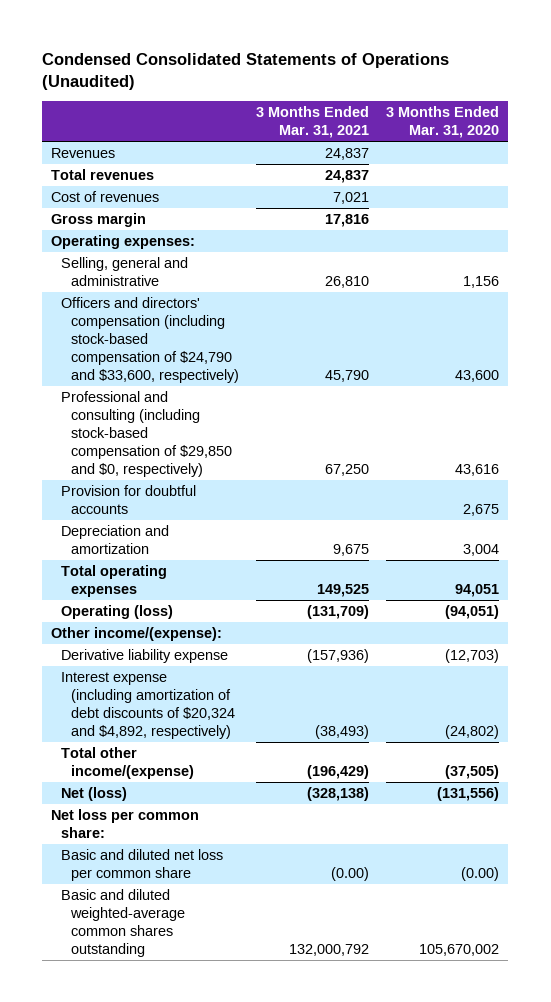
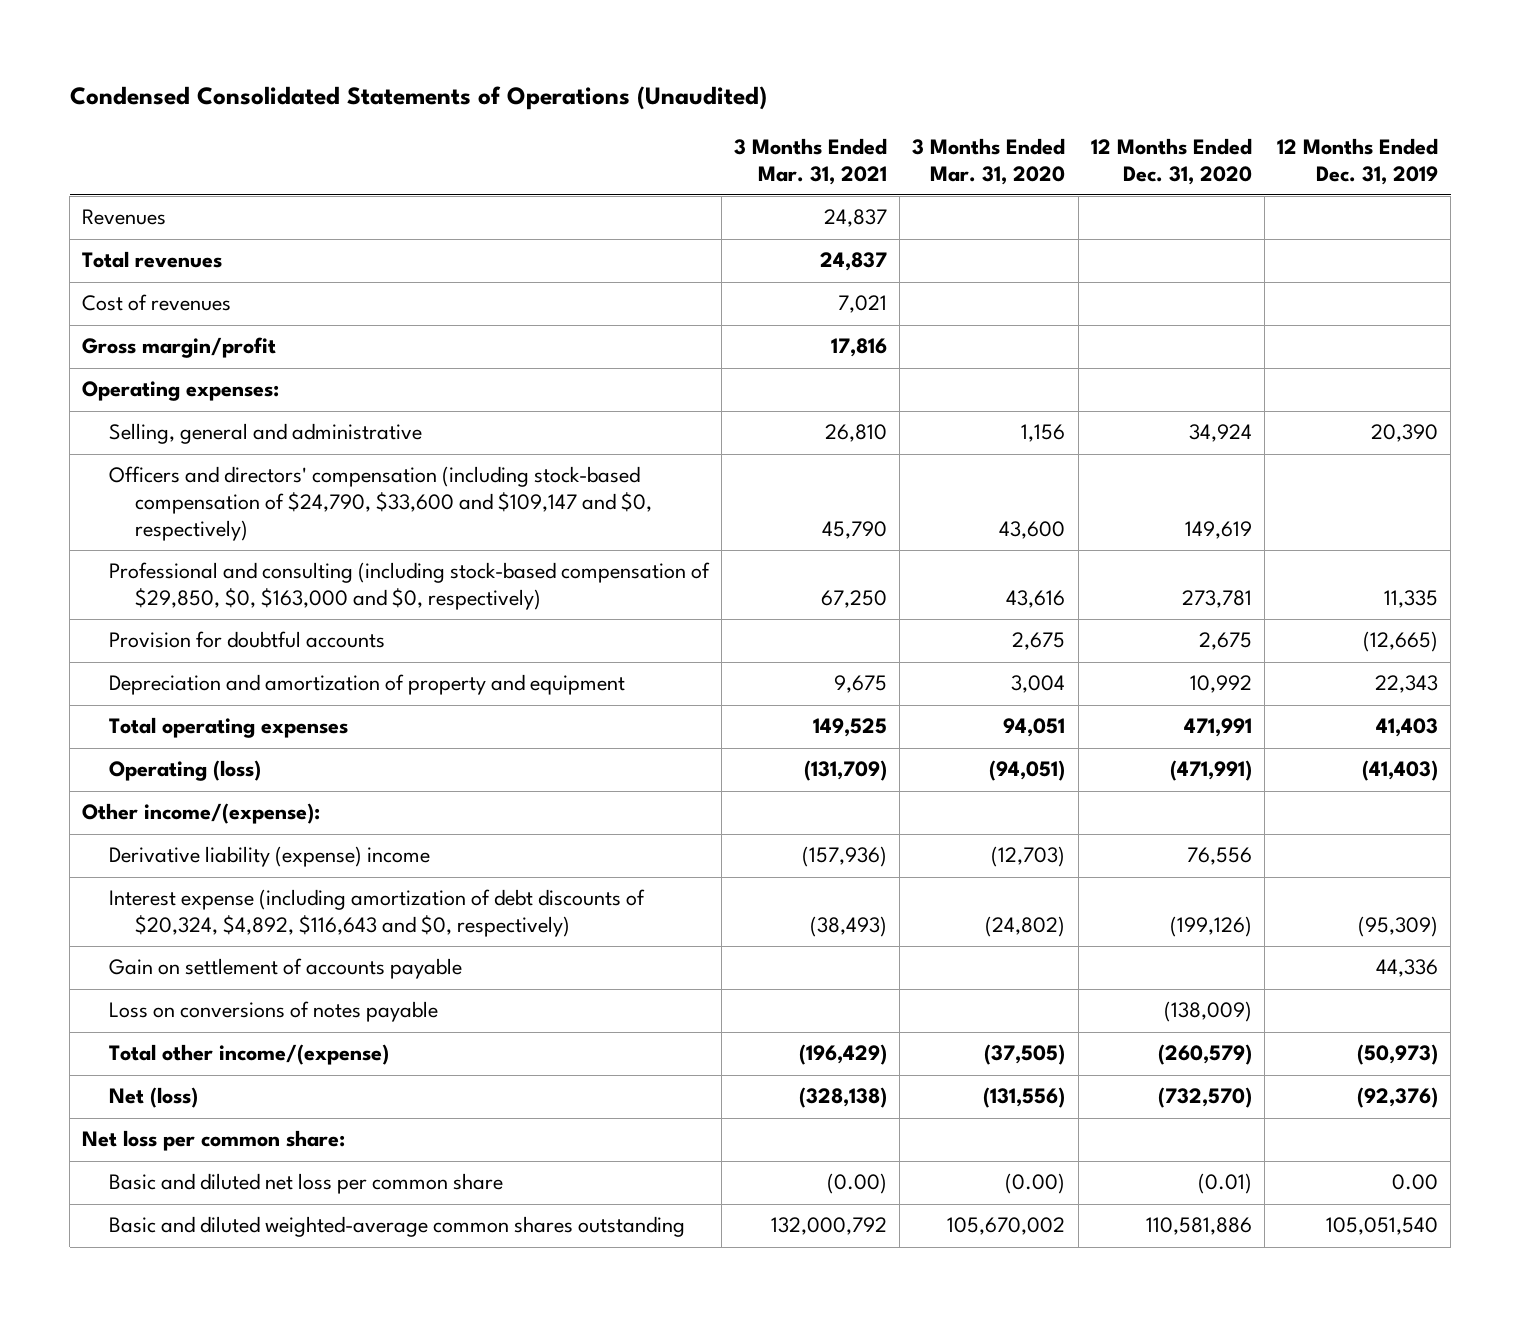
none -> [1090,138,1252,185] 12 Months Ended Dec. 31, 2020
none -> [1277,138,1439,185] 12 Months Ended Dec. 31, 2019
[51,212,147,227] Gross margin -> [82,337,277,359] Gross margin/profit
[61,296,240,383] Officers and directors' compensation (including stock-based compensation of $24,790 and $33,600, respectively) -> [108,466,652,541] Officers and directors' compensation (including stock-based compensation of $24,790, $33,600 and $109,147 and $0, respectively)
[61,390,233,477] Professional and consulting (including stock-based compensation of $29,850 and $0, respectively) -> [108,562,710,611] Professional and consulting (including stock-based compensation of $29,850, $0, $163,000 and $0, respectively)
[61,524,170,554] Depreciation and amortization -> [108,674,625,696] Depreciation and amortization of property and equipment
[61,648,229,663] Derivative liability expense -> [108,846,430,868] Derivative liability (expense) income
[61,671,236,739] Interest expense (including amortization of debt discounts of $20,324 and $4,892, respectively) -> [108,889,645,938] Interest expense (including amortization of debt discounts of $20,324, $4,892, $116,643 and $0, respectively)
none -> [108,958,462,980] Gain on settlement of accounts payable
none -> [108,1001,438,1023] Loss on conversions of notes payable

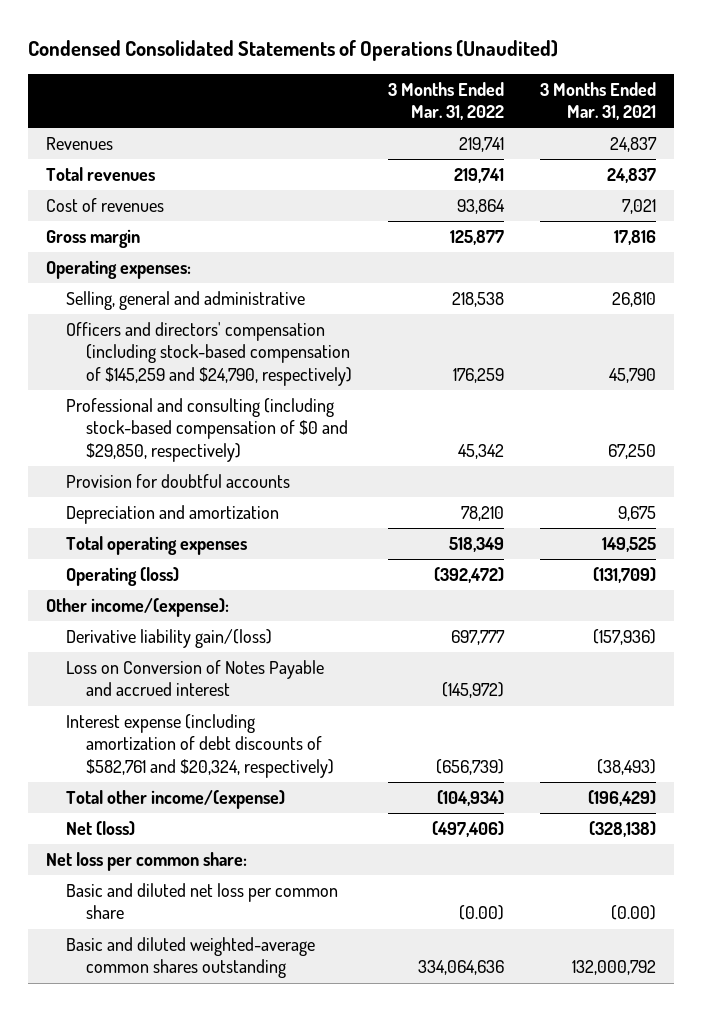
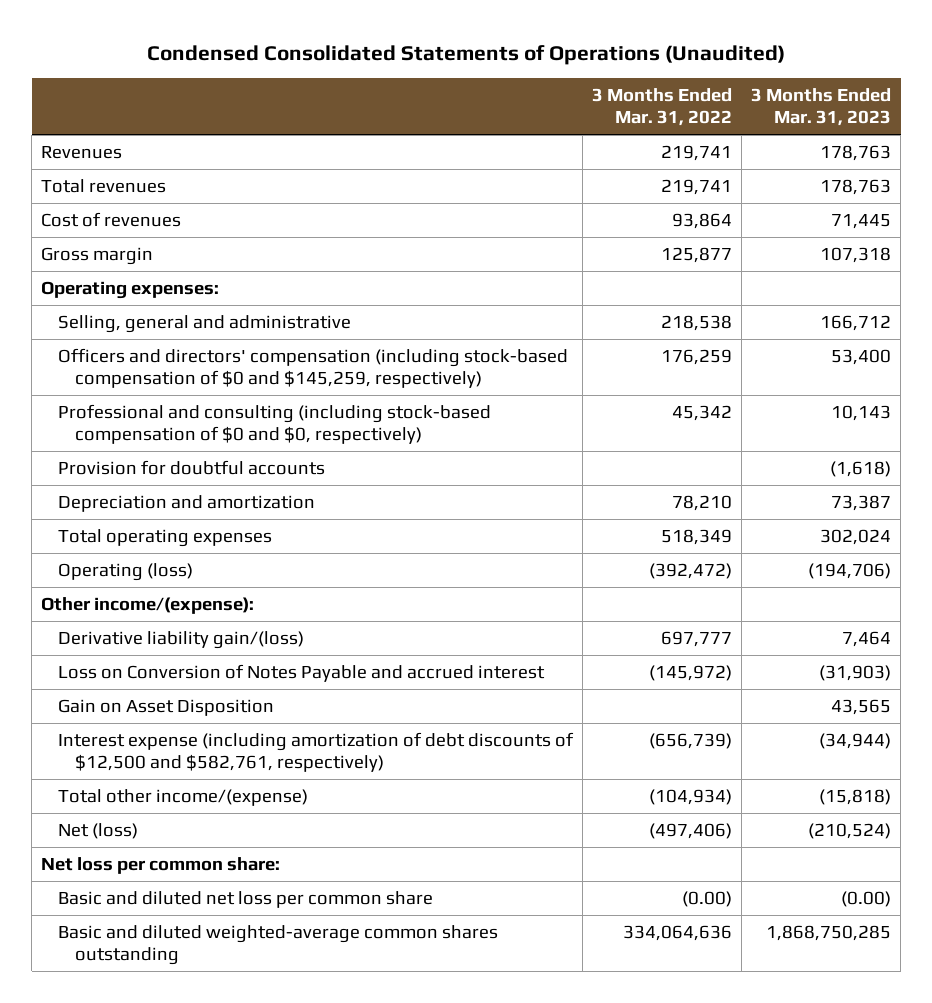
[540,81,657,120] 3 Months Ended Mar. 31, 2021 -> none
none -> [751,88,892,127] 3 Months Ended Mar. 31, 2023
[66,322,353,386] Officers and directors' compensation (including stock-based compensation of $145,259 and $24,790, respectively) -> [57,347,568,388] Officers and directors' compensation (including stock-based compensation of $0 and $145,259, respectively)
[66,398,349,462] Professional and consulting (including stock-based compensation of $0 and $29,850, respectively) -> [57,403,491,444] Professional and consulting (including stock-based compensation of $0 and $0, respectively)
none -> [57,698,274,716] Gain on Asset Disposition
[66,714,335,778] Interest expense (including amortization of debt discounts of $582,761 and $20,324, respectively) -> [57,731,574,772] Interest expense (including amortization of debt discounts of $12,500 and $582,761, respectively)

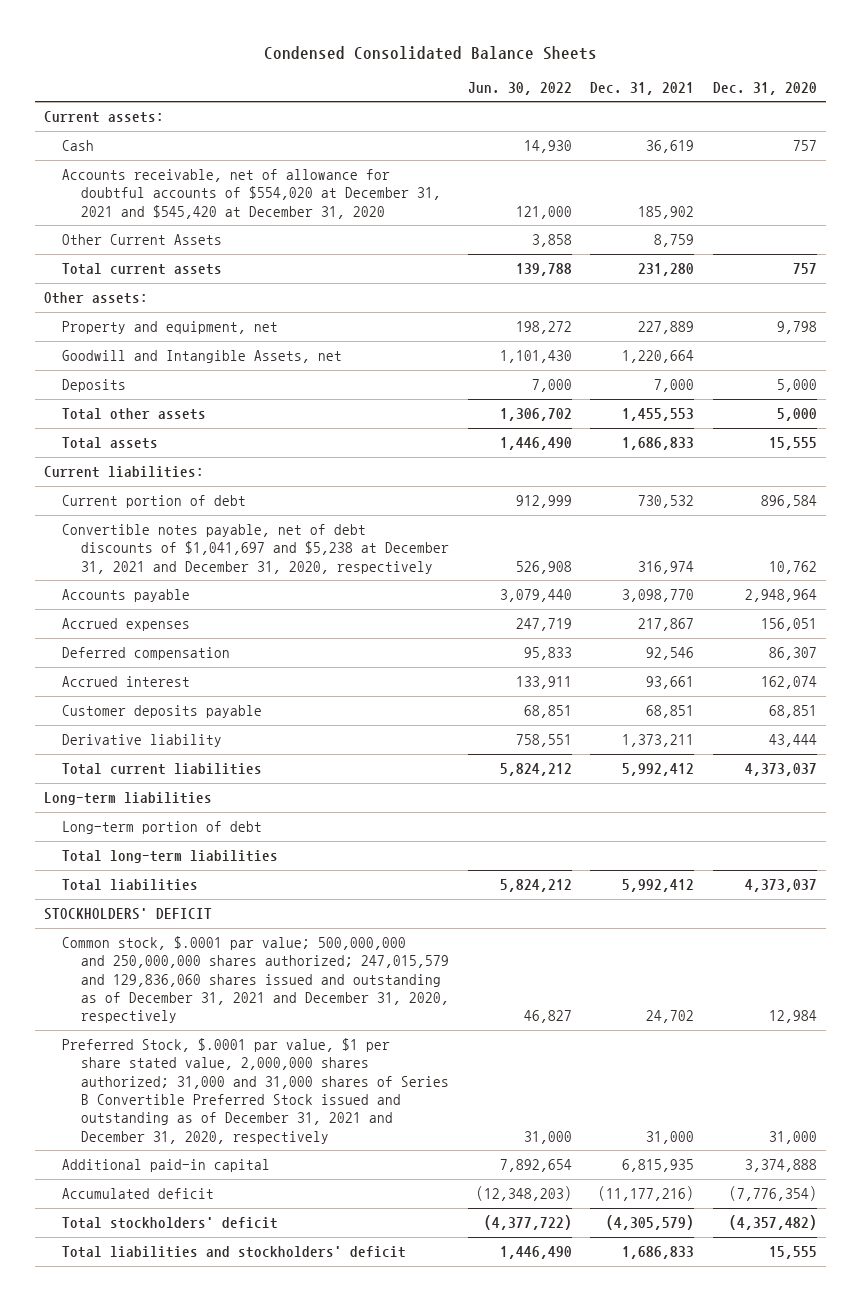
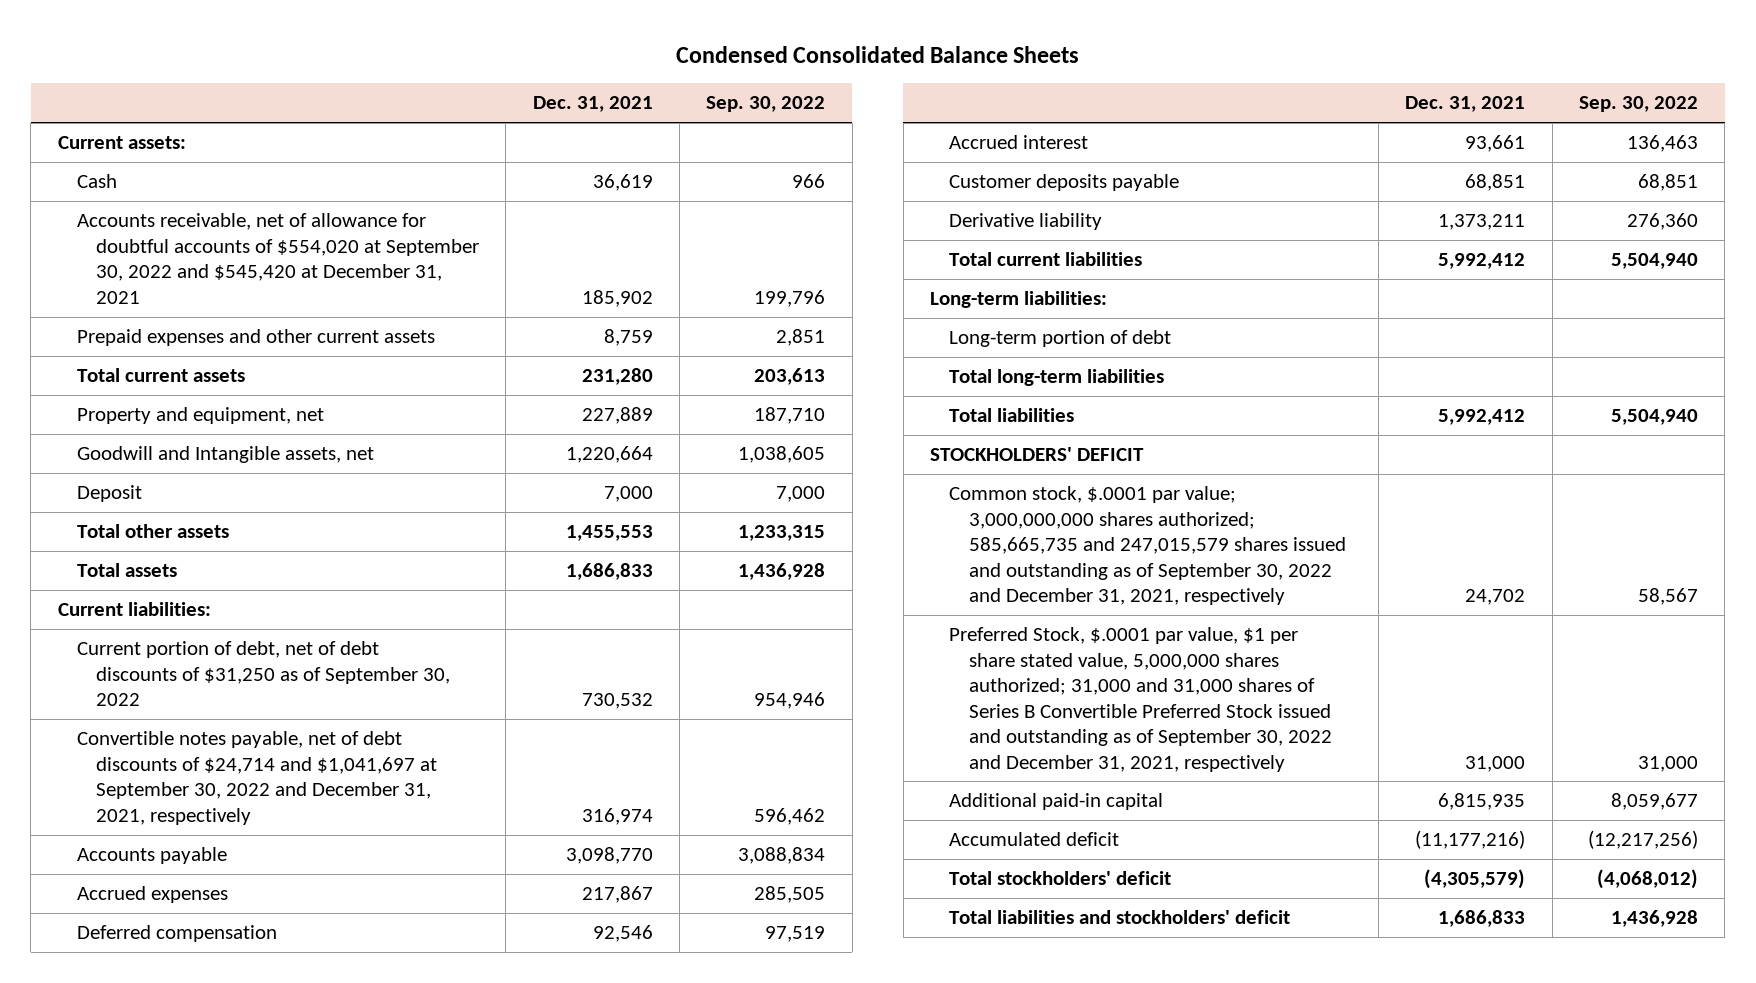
[467,81,572,95] Jun. 30, 2022 -> none
[713,81,818,95] Dec. 31, 2020 -> none
none -> [706,96,826,113] Sep. 30, 2022
[62,169,441,219] Accounts receivable, net of allowance for doubtful accounts of $554,020 at December 31, 2021 and $545,420 at December 31, 2020 -> [76,213,479,304] Accounts receivable, net of allowance for doubtful accounts of $554,020 at September 30, 2022 and $545,420 at December 31, 2021
[62,234,223,246] Other Current Assets -> [76,329,435,347] Prepaid expenses and other current assets
[44,292,149,305] Other assets: -> none
[62,350,343,364] Goodwill and Intangible Assets, net -> [76,446,374,464] Goodwill and Intangible assets, net
[62,379,127,393] Deposits -> [76,485,142,503] Deposit
[62,495,247,509] Current portion of debt -> [76,641,450,707] Current portion of debt, net of debt discounts of $31,250 as of September 30, 2022
[62,524,449,574] Convertible notes payable, net of debt discounts of $1,041,697 and $5,238 at December 31, 2021 and December 31, 2020, respectively -> [76,731,437,825] Convertible notes payable, net of debt discounts of $24,714 and $1,041,697 at September 30, 2022 and December 31, 2021, respectively
[44,792,213,806] Long-term liabilities -> [930,291,1108,309] Long-term liabilities:
[62,936,449,1024] Common stock, $.0001 par value; 500,000,000 and 250,000,000 shares authorized; 247,015,579 and 129,836,060 shares issued and outstanding as of December 31, 2021 and December 31, 2020, respectively -> [949,486,1346,606] Common stock, $.0001 par value; 3,000,000,000 shares authorized; 585,665,735 and 247,015,579 shares issued and outstanding as of September 30, 2022 and December 31, 2021, respectively
[62,1038,449,1144] Preferred Stock, $.0001 par value, $1 per share stated value, 2,000,000 shares authorized; 31,000 and 31,000 shares of Series B Convertible Preferred Stock issued and outstanding as of December 31, 2021 and December 31, 2020, respectively -> [949,627,1332,772] Preferred Stock, $.0001 par value, $1 per share stated value, 5,000,000 shares authorized; 31,000 and 31,000 shares of Series B Convertible Preferred Stock issued and outstanding as of September 30, 2022 and December 31, 2021, respectively

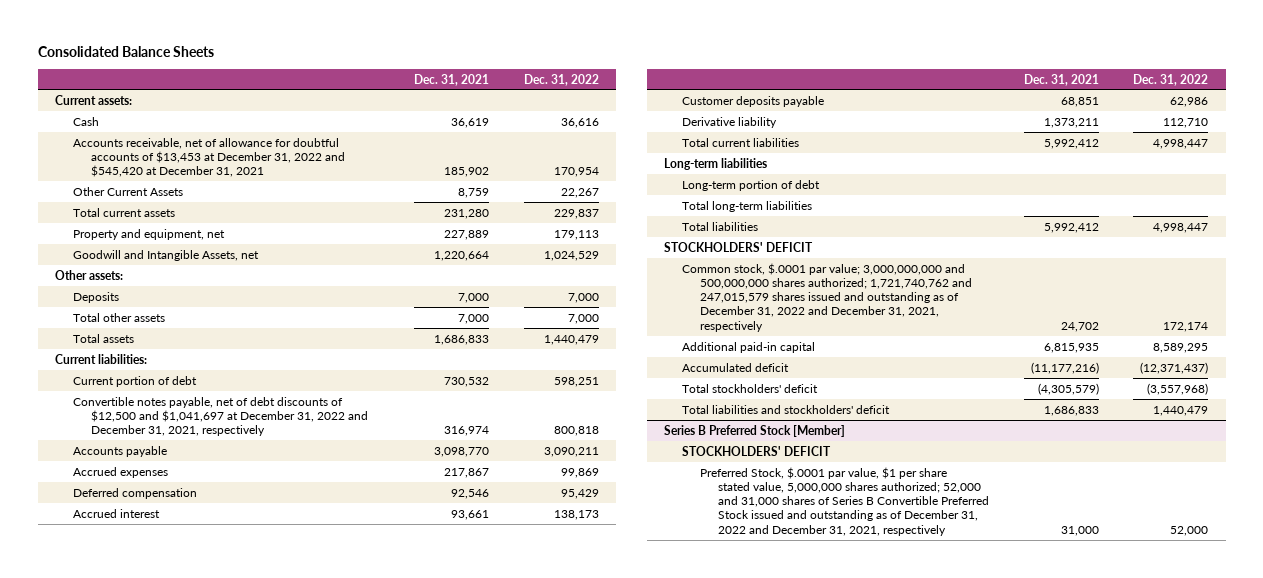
[675,45,1079,63] Condensed Consolidated Balance Sheets -> [37,45,214,57] Consolidated Balance Sheets
[706,96,826,113] Sep. 30, 2022 -> none
none -> [524,73,600,86] Dec. 31, 2022
[76,213,479,304] Accounts receivable, net of allowance for doubtful accounts of $554,020 at September 30, 2022 and $545,420 at December 31, 2021 -> [72,137,345,178] Accounts receivable, net of allowance for doubtful accounts of $13,453 at December 31, 2022 and $545,420 at December 31, 2021
[76,329,435,347] Prepaid expenses and other current assets -> [72,186,183,196] Other Current Assets
[76,446,374,464] Goodwill and Intangible assets, net -> [72,249,259,261] Goodwill and Intangible Assets, net
none -> [54,269,123,280] Other assets:
[76,485,142,503] Deposit -> [72,291,119,303] Deposits
[565,525,653,542] 1,455,553 -> [458,313,490,324] 7,000
[76,641,450,707] Current portion of debt, net of debt discounts of $31,250 as of September 30, 2022 -> [72,375,197,387] Current portion of debt
[76,731,437,825] Convertible notes payable, net of debt discounts of $24,714 and $1,041,697 at September 30, 2022 and December 31, 2021, respectively -> [72,396,368,437] Convertible notes payable, net of debt discounts of $12,500 and $1,041,697 at December 31, 2022 and December 31, 2021, respectively
[930,291,1108,309] Long-term liabilities: -> [664,157,768,170] Long-term liabilities
[949,627,1332,772] Preferred Stock, $.0001 par value, $1 per share stated value, 5,000,000 shares authorized; 31,000 and 31,000 shares of Series B Convertible Preferred Stock issued and outstanding as of September 30, 2022 and December 31, 2021, respectively -> none
[949,486,1346,606] Common stock, $.0001 par value; 3,000,000,000 shares authorized; 585,665,735 and 247,015,579 shares issued and outstanding as of September 30, 2022 and December 31, 2021, respectively -> [682,262,973,332] Common stock, $.0001 par value; 3,000,000,000 and 500,000,000 shares authorized; 1,721,740,762 and 247,015,579 shares issued and outstanding as of December 31, 2022 and December 31, 2021, respectively
none -> [664,424,846,437] Series B Preferred Stock [Member]
none -> [682,445,832,456] STOCKHOLDERS' DEFICIT
none -> [700,466,990,536] Preferred Stock, $.0001 par value, $1 per share stated value, 5,000,000 shares authorized; 52,000 and 31,000 shares of Series B Convertible Preferred Stock issued and outstanding as of December 31, 2022 and December 31, 2021, respectively

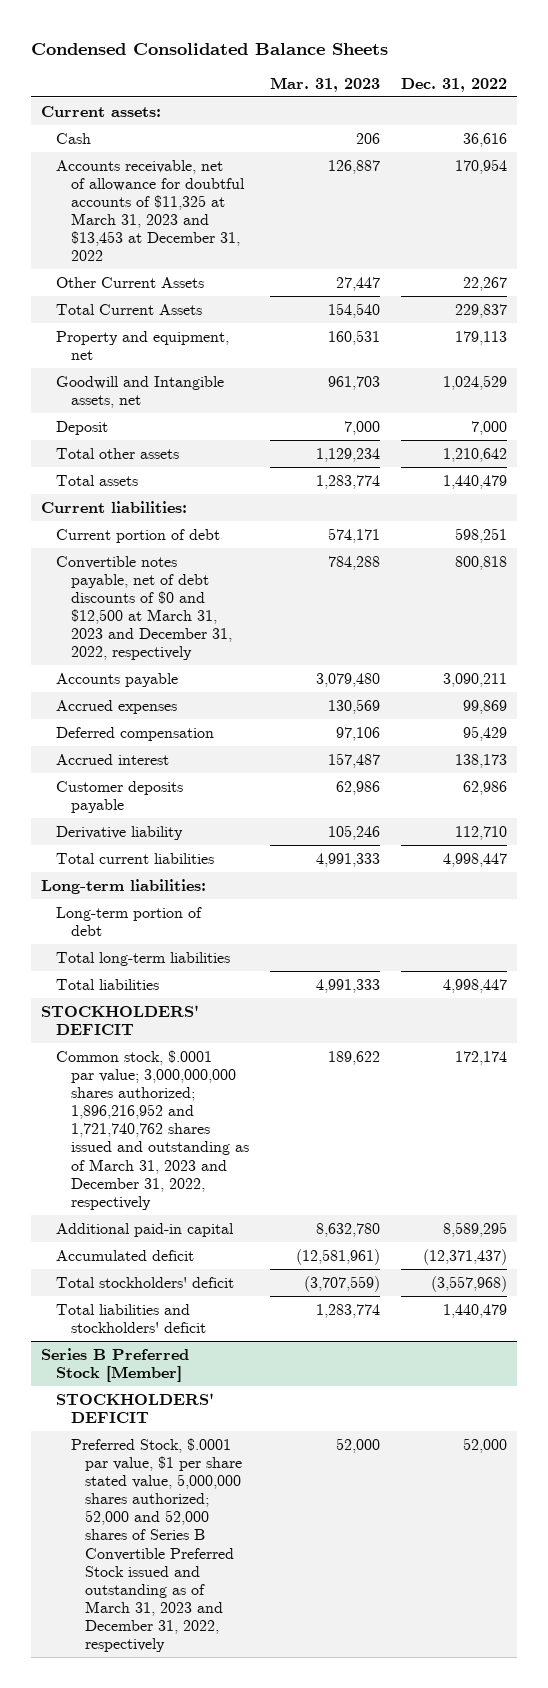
[37,45,214,57] Consolidated Balance Sheets -> [30,42,388,55] Condensed Consolidated Balance Sheets
[414,73,490,86] Dec. 31, 2021 -> none
none -> [269,76,380,92] Mar. 31, 2023
[72,137,345,178] Accounts receivable, net of allowance for doubtful accounts of $13,453 at December 31, 2022 and $545,420 at December 31, 2021 -> [55,159,245,262] Accounts receivable, net of allowance for doubtful accounts of $11,325 at March 31, 2023 and $13,453 at December 31, 2022
[72,207,175,217] Total current assets -> [55,303,202,315] Total Current Assets
[54,269,123,280] Other assets: -> none
[72,249,259,261] Goodwill and Intangible Assets, net -> [55,375,224,408] Goodwill and Intangible assets, net
[72,291,119,303] Deposits -> [55,420,108,435] Deposit
[568,313,600,324] 7,000 -> [442,447,507,462] 1,210,642
[72,396,368,437] Convertible notes payable, net of debt discounts of $12,500 and $1,041,697 at December 31, 2022 and December 31, 2021, respectively -> [55,555,232,661] Convertible notes payable, net of debt discounts of $0 and $12,500 at March 31, 2023 and December 31, 2022, respectively
[664,157,768,170] Long-term liabilities -> [41,878,207,894] Long-term liabilities:
[682,262,973,332] Common stock, $.0001 par value; 3,000,000,000 and 500,000,000 shares authorized; 1,721,740,762 and 247,015,579 shares issued and outstanding as of December 31, 2022 and December 31, 2021, respectively -> [55,1049,249,1210] Common stock, $.0001 par value; 3,000,000,000 shares authorized; 1,896,216,952 and 1,721,740,762 shares issued and outstanding as of March 31, 2023 and December 31, 2022, respectively
[700,466,990,536] Preferred Stock, $.0001 par value, $1 per share stated value, 5,000,000 shares authorized; 52,000 and 31,000 shares of Series B Convertible Preferred Stock issued and outstanding as of December 31, 2022 and December 31, 2021, respectively -> [70,1437,243,1653] Preferred Stock, $.0001 par value, $1 per share stated value, 5,000,000 shares authorized; 52,000 and 52,000 shares of Series B Convertible Preferred Stock issued and outstanding as of March 31, 2023 and December 31, 2022, respectively

